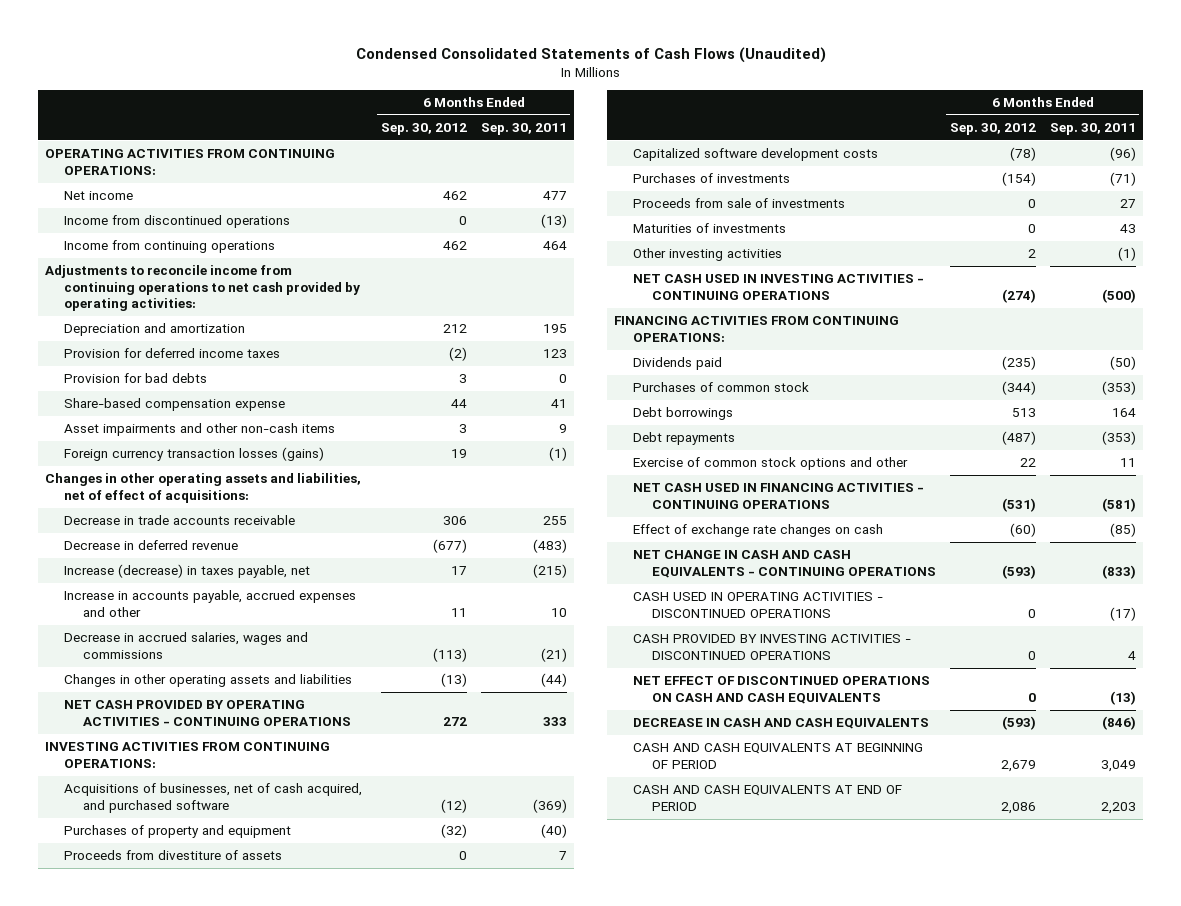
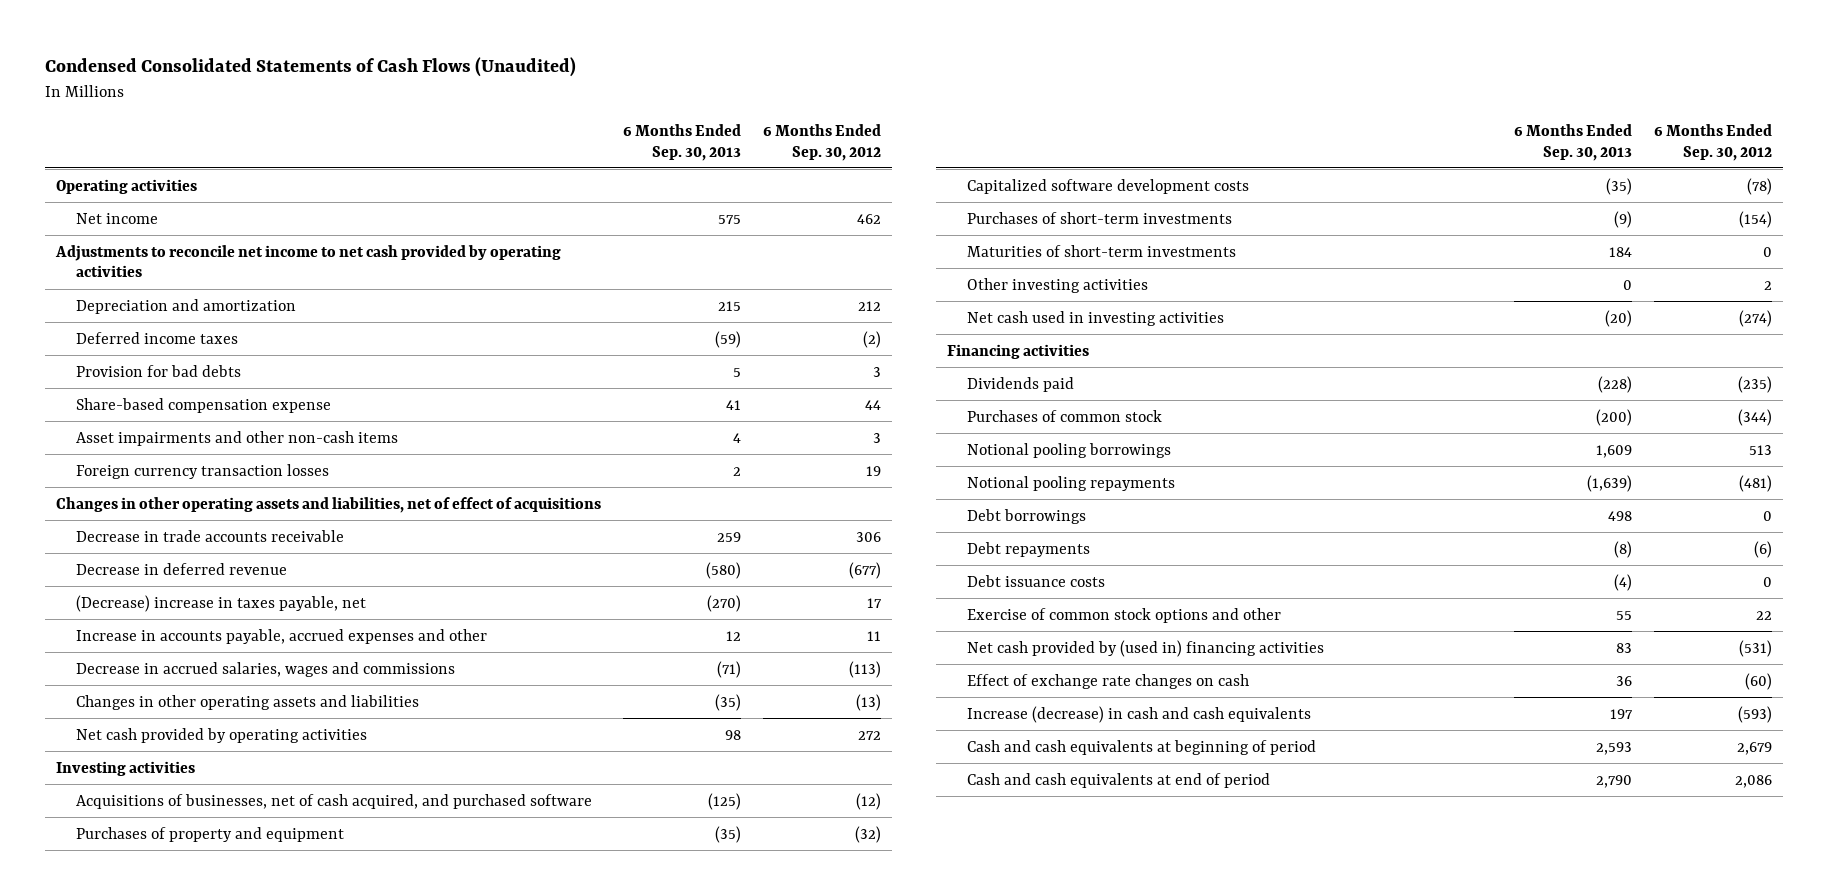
[480,123,567,136] Sep. 30, 2011 -> none
none -> [622,123,741,161] 6 Months Ended Sep. 30, 2013
[45,149,336,175] OPERATING ACTIVITIES FROM CONTINUING OPERATIONS: -> [55,178,197,194] Operating activities
[63,215,290,229] Income from discontinued operations -> none
[63,240,275,254] Income from continuing operations -> none
[45,265,360,312] Adjustments to reconcile income from continuing operations to net cash provided by operating activities: -> [54,244,561,278] Adjustments to reconcile net income to net cash provided by operating activities
[63,348,280,359] Provision for deferred income taxes -> [75,331,238,344] Deferred income taxes
[63,447,324,462] Foreign currency transaction losses (gains) -> [75,463,329,479] Foreign currency transaction losses
[45,473,362,503] Changes in other operating assets and liabilities, net of effect of acquisitions: -> [55,496,601,513] Changes in other operating assets and liabilities, net of effect of acquisitions
[63,564,310,579] Increase (decrease) in taxes payable, net -> [75,594,366,612] (Decrease) increase in taxes payable, net
[63,700,351,726] NET CASH PROVIDED BY OPERATING ACTIVITIES - CONTINUING OPERATIONS -> [75,727,367,743] Net cash provided by operating activities
[45,742,331,768] INVESTING ACTIVITIES FROM CONTINUING OPERATIONS: -> [55,760,195,776] Investing activities
[63,850,282,861] Proceeds from divestiture of assets -> none
[632,198,845,209] Proceeds from sale of investments -> none
[632,173,790,184] Purchases of investments -> [967,211,1233,224] Purchases of short-term investments
[632,223,786,234] Maturities of investments -> [967,244,1237,257] Maturities of short-term investments
[632,274,924,300] NET CASH USED IN INVESTING ACTIVITIES - CONTINUING OPERATIONS -> [967,310,1225,326] Net cash used in investing activities
[614,316,900,342] FINANCING ACTIVITIES FROM CONTINUING OPERATIONS: -> [947,343,1090,359] Financing activities
none -> [967,442,1172,458] Notional pooling borrowings
none -> [967,475,1176,491] Notional pooling repayments
[1011,408,1036,418] 513 -> [1763,510,1773,521] 0
[1001,431,1036,446] (487) -> [1754,540,1773,558] (6)
none -> [967,574,1106,587] Debt issuance costs
[632,483,924,509] NET CASH USED IN FINANCING ACTIVITIES - CONTINUING OPERATIONS -> [967,639,1325,657] Net cash provided by (used in) financing activities
[632,550,936,578] NET CHANGE IN CASH AND CASH EQUIVALENTS - CONTINUING OPERATIONS -> none
[632,592,883,618] CASH USED IN OPERATING ACTIVITIES - DISCONTINUED OPERATIONS -> none
[632,634,911,660] CASH PROVIDED BY INVESTING ACTIVITIES - DISCONTINUED OPERATIONS -> none
[632,676,930,704] NET EFFECT OF DISCONTINUED OPERATIONS ON CASH AND CASH EQUIVALENTS -> none
[632,718,929,730] DECREASE IN CASH AND CASH EQUIVALENTS -> [967,705,1312,723] Increase (decrease) in cash and cash equivalents
[632,743,923,769] CASH AND CASH EQUIVALENTS AT BEGINNING OF PERIOD -> [967,739,1317,755] Cash and cash equivalents at beginning of period
[632,785,902,811] CASH AND CASH EQUIVALENTS AT END OF PERIOD -> [967,772,1271,788] Cash and cash equivalents at end of period

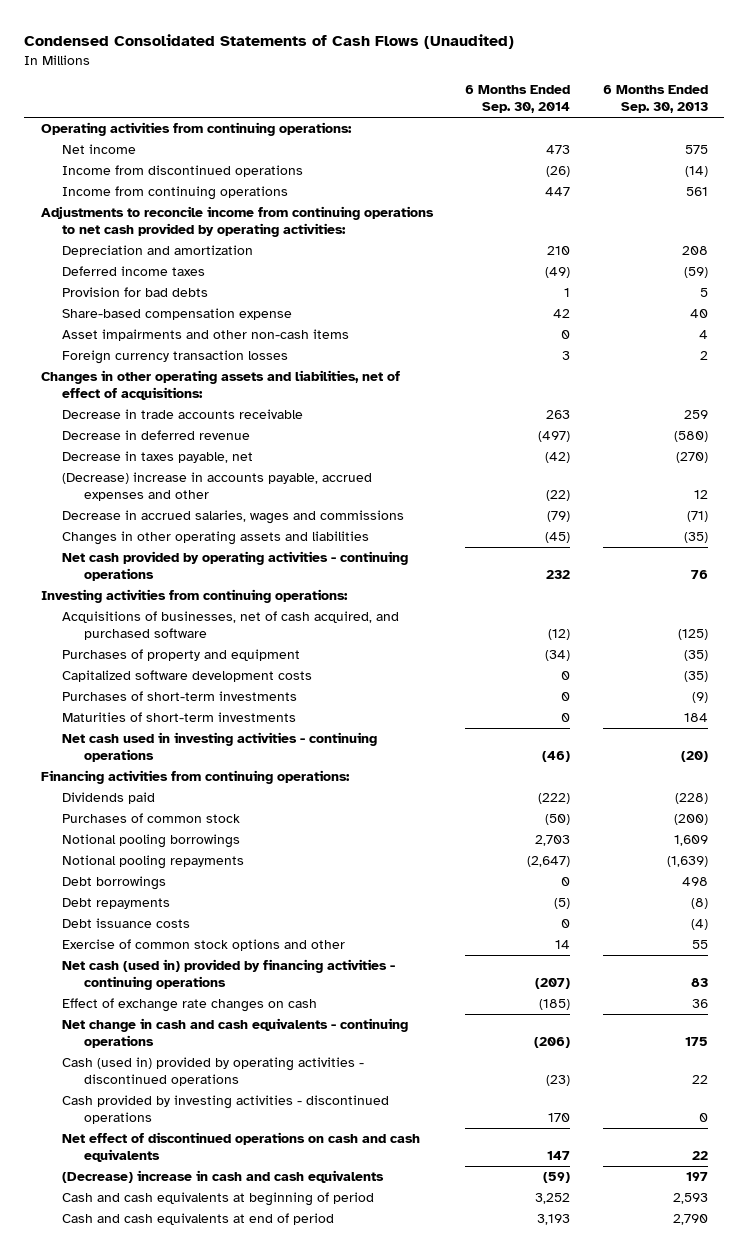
[762,123,881,161] 6 Months Ended Sep. 30, 2012 -> none
none -> [465,85,571,114] 6 Months Ended Sep. 30, 2014
[55,178,197,194] Operating activities -> [40,122,352,137] Operating activities from continuing operations:
none -> [62,165,304,178] Income from discontinued operations
none -> [62,186,289,201] Income from continuing operations
[54,244,561,278] Adjustments to reconcile net income to net cash provided by operating activities -> [40,206,434,238] Adjustments to reconcile income from continuing operations to net cash provided by operating activities:
[717,300,741,311] 215 -> [681,246,708,256] 208
[725,399,741,410] 41 -> [689,309,708,319] 40
[55,496,601,513] Changes in other operating assets and liabilities, net of effect of acquisitions -> [40,370,400,401] Changes in other operating assets and liabilities, net of effect of acquisitions:
[75,594,366,612] (Decrease) increase in taxes payable, net -> [62,451,254,464] Decrease in taxes payable, net
[75,628,487,644] Increase in accounts payable, accrued expenses and other -> [62,472,373,502] (Decrease) increase in accounts payable, accrued expenses and other
[75,727,367,743] Net cash provided by operating activities -> [62,551,409,582] Net cash provided by operating activities - continuing operations
[724,729,741,740] 98 -> [690,570,708,580] 76
[55,760,195,776] Investing activities -> [40,589,348,604] Investing activities from continuing operations:
[967,277,1149,293] Other investing activities -> none
[967,310,1225,326] Net cash used in investing activities -> [62,732,378,763] Net cash used in investing activities - continuing operations
[947,343,1090,359] Financing activities -> [40,770,350,785] Financing activities from continuing operations:
[967,639,1325,657] Net cash provided by (used in) financing activities -> [62,959,396,991] Net cash (used in) provided by financing activities - continuing operations
none -> [62,1018,409,1049] Net change in cash and cash equivalents - continuing operations
none -> [62,1057,365,1087] Cash (used in) provided by operating activities - discontinued operations
none -> [62,1095,390,1125] Cash provided by investing activities - discontinued operations
none -> [62,1132,421,1163] Net effect of discontinued operations on cash and cash equivalents
[967,705,1312,723] Increase (decrease) in cash and cash equivalents -> [62,1170,385,1184] (Decrease) increase in cash and cash equivalents

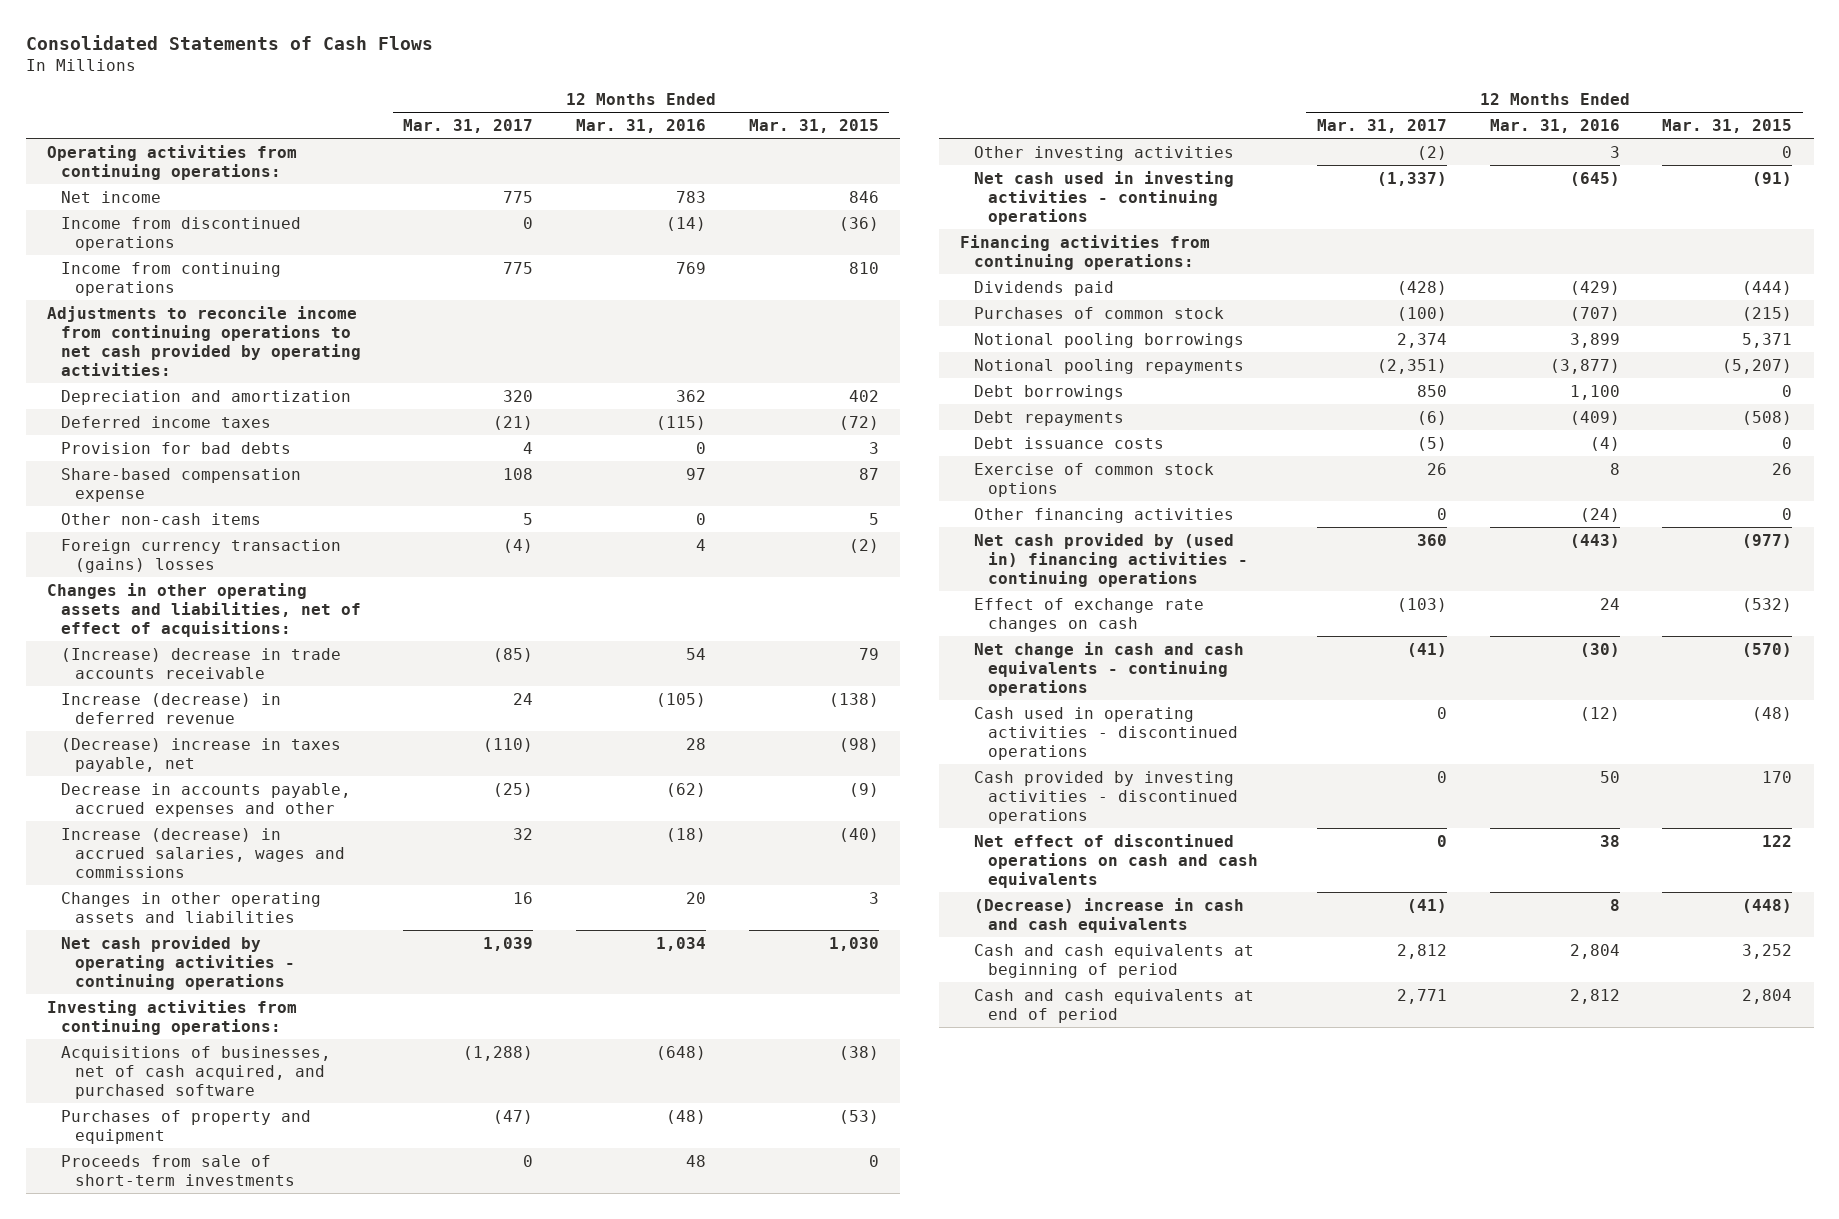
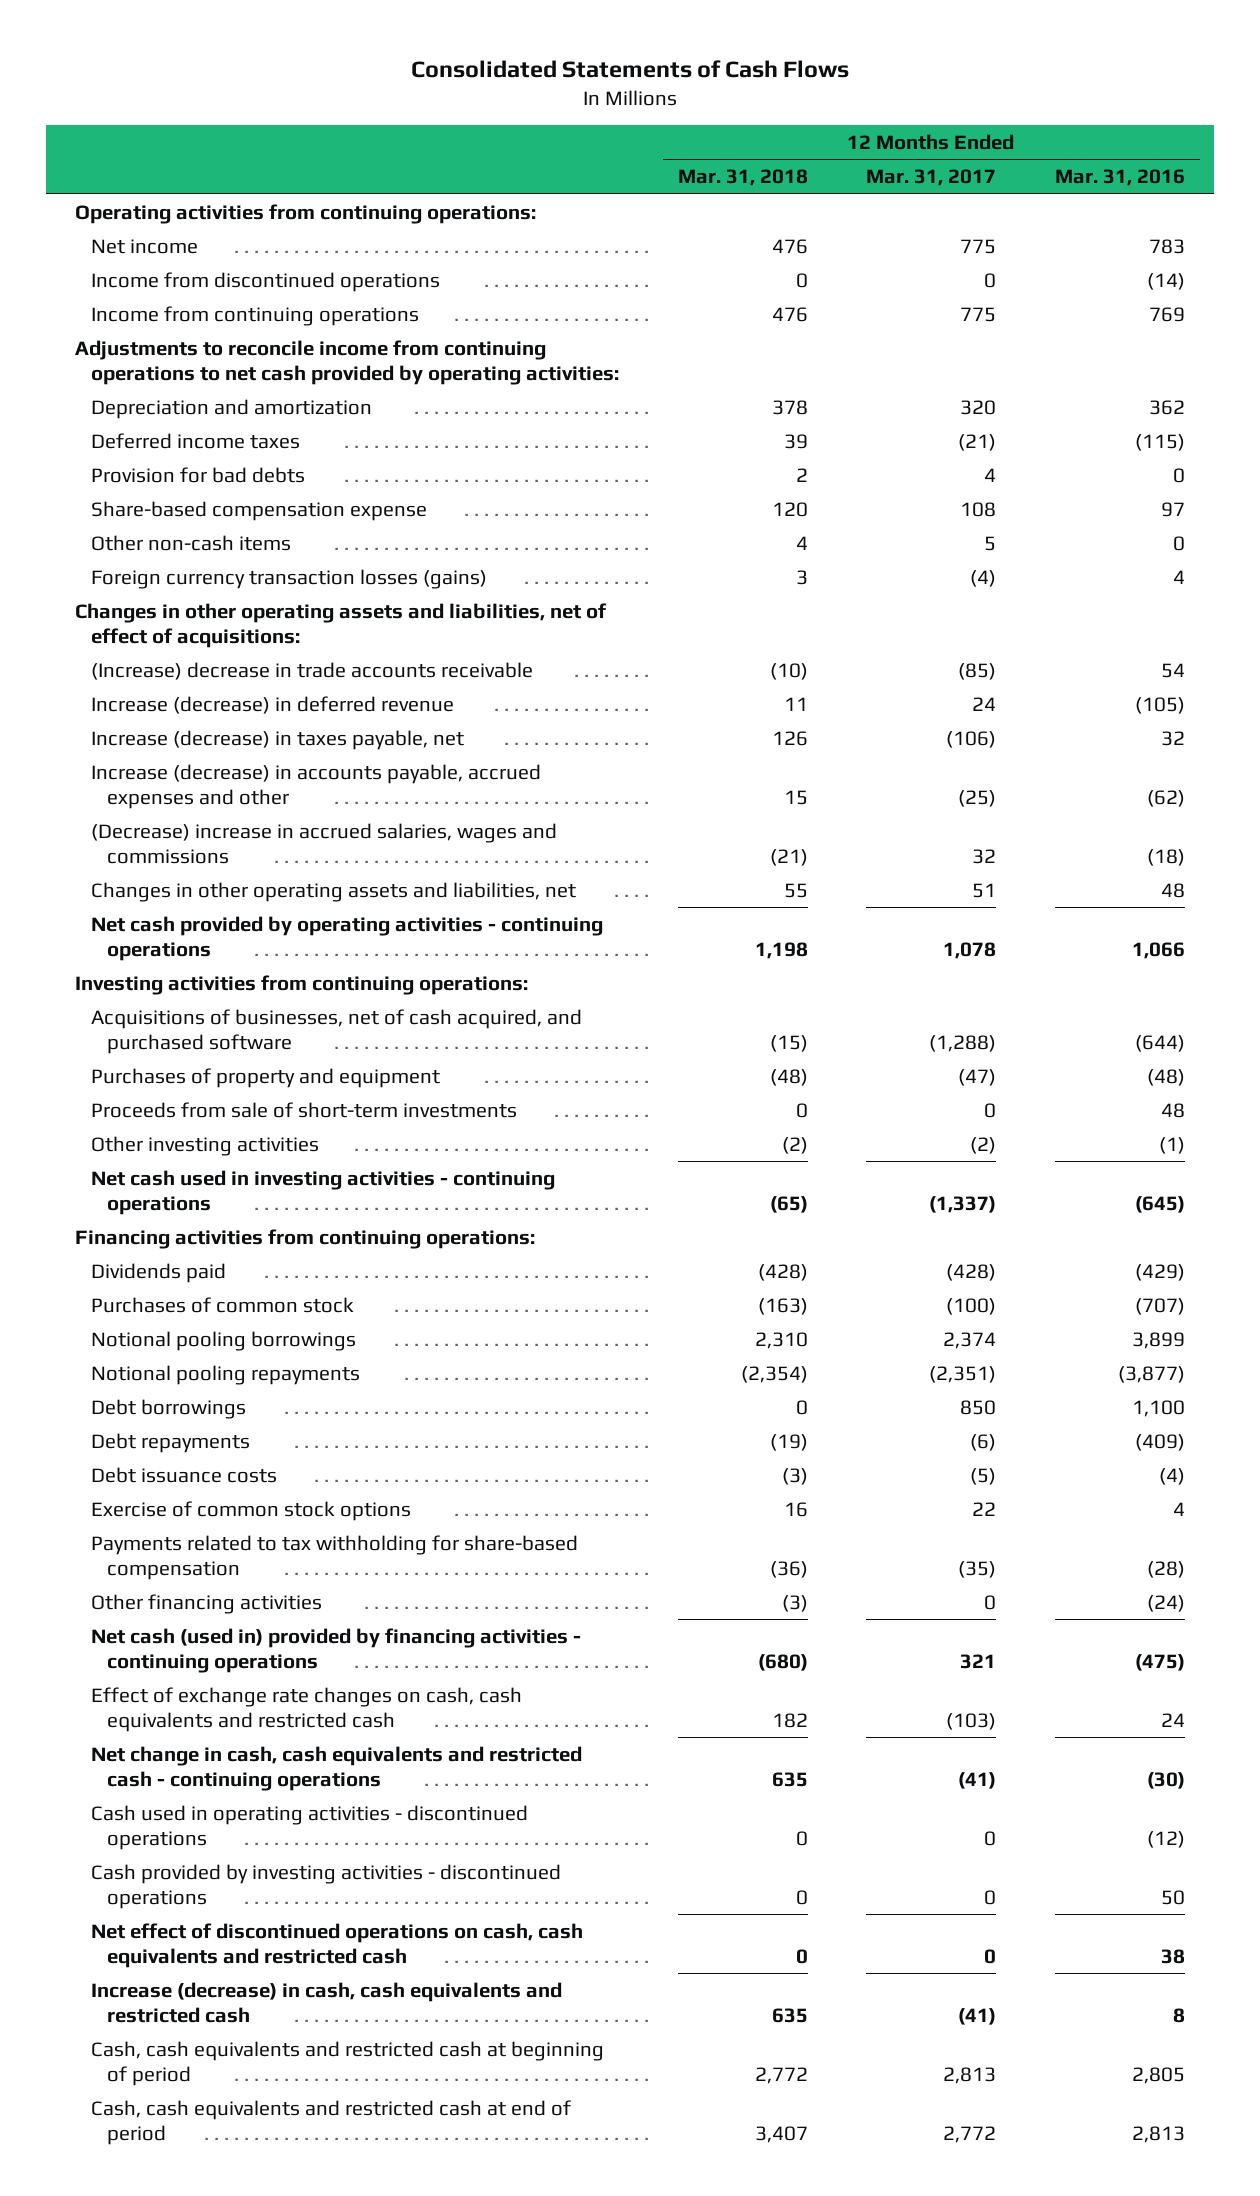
[748,118,879,133] Mar. 31, 2015 -> none
none -> [677,169,808,187] Mar. 31, 2018
[60,538,341,573] Foreign currency transaction (gains) losses -> [91,568,488,589] Foreign currency transaction losses (gains)
[60,737,341,772] (Decrease) increase in taxes payable, net -> [91,729,465,750] Increase (decrease) in taxes payable, net
[483,737,534,752] (110) -> [946,730,997,748] (106)
[686,737,707,750] 28 -> [1161,730,1186,746] 32
[60,782,351,817] Decrease in accounts payable, accrued expenses and other -> [91,763,542,809] Increase (decrease) in accounts payable, accrued expenses and other
[60,827,345,878] Increase (decrease) in accrued salaries, wages and commissions -> [91,822,558,864] (Decrease) increase in accrued salaries, wages and commissions
[60,891,321,923] Changes in other operating assets and liabilities -> [91,881,577,902] Changes in other operating assets and liabilities, net
[513,891,534,904] 16 -> [972,882,997,898] 51
[686,891,707,904] 20 -> [1161,882,1186,898] 48
[483,936,534,951] 1,039 -> [943,941,997,959] 1,078
[656,936,707,951] 1,034 -> [1132,941,1186,959] 1,066
[656,1045,707,1060] (648) -> [1135,1034,1186,1052] (644)
[1609,145,1620,158] 3 -> [1159,1136,1186,1154] (1)
[1426,462,1447,475] 26 -> [972,1501,997,1516] 22
[1609,462,1620,475] 8 -> [1173,1501,1186,1516] 4
none -> [91,1534,579,1580] Payments related to tax withholding for share-based compensation
[974,532,1249,587] Net cash provided by (used in) financing activities - continuing operations -> [91,1627,582,1673] Net cash (used in) provided by financing activities - continuing operations
[1416,533,1447,546] 360 -> [960,1653,997,1669] 321
[1569,533,1620,548] (443) -> [1135,1653,1186,1671] (475)
[974,597,1205,632] Effect of exchange rate changes on cash -> [91,1686,523,1732] Effect of exchange rate changes on cash, cash equivalents and restricted cash
[974,641,1245,696] Net change in cash and cash equivalents - continuing operations -> [91,1745,583,1791] Net change in cash, cash equivalents and restricted cash - continuing operations
[974,833,1259,888] Net effect of discontinued operations on cash and cash equivalents -> [91,1922,584,1968] Net effect of discontinued operations on cash, cash equivalents and restricted cash
[974,897,1245,933] (Decrease) increase in cash and cash equivalents -> [91,1981,563,2023] Increase (decrease) in cash, cash equivalents and restricted cash
[974,943,1255,978] Cash and cash equivalents at beginning of period -> [91,2040,605,2086] Cash, cash equivalents and restricted cash at beginning of period
[1396,943,1447,959] 2,812 -> [943,2066,997,2084] 2,813
[1569,943,1620,959] 2,804 -> [1132,2066,1186,2084] 2,805
[974,988,1255,1023] Cash and cash equivalents at end of period -> [91,2099,572,2145] Cash, cash equivalents and restricted cash at end of period
[1396,988,1447,1004] 2,771 -> [943,2125,997,2143] 2,772
[1569,988,1620,1004] 2,812 -> [1132,2125,1186,2143] 2,813

